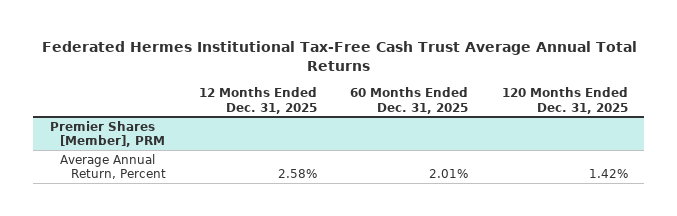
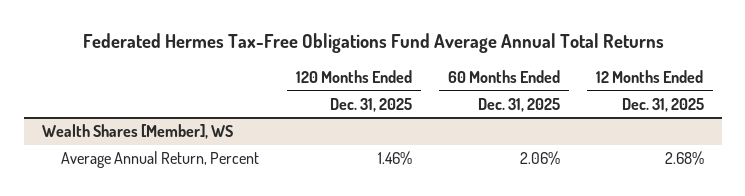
[41,40,637,71] Federated Hermes Institutional Tax-Free Cash Trust Average Annual Total Returns -> [82,33,664,54] Federated Hermes Tax-Free Obligations Fund Average Annual Total Returns
[49,120,166,148] Premier Shares [Member], PRM -> none
none -> [41,124,233,140] Wealth Shares [Member], WS
[278,169,318,179] 2.58% -> [664,151,704,166] 2.68%
[429,169,469,179] 2.01% -> [520,151,561,166] 2.06%
[588,169,628,179] 1.42% -> [377,151,412,166] 1.46%

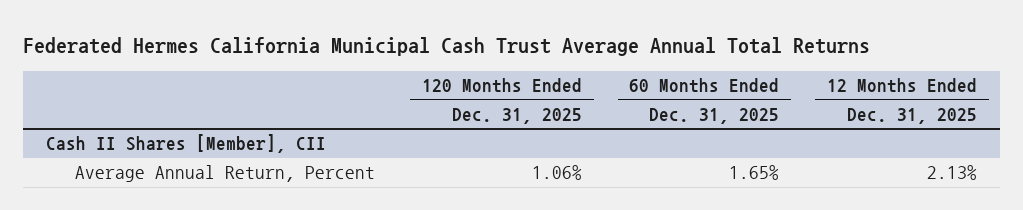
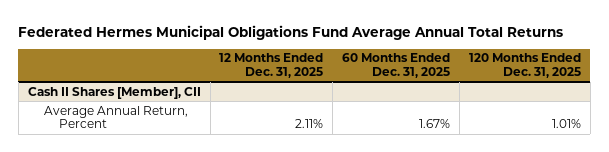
[22,36,870,56] Federated Hermes California Municipal Cash Trust Average Annual Total Returns -> [18,24,564,40] Federated Hermes Municipal Obligations Fund Average Annual Total Returns
[532,165,583,181] 1.06% -> [551,119,581,129] 1.01%
[729,165,780,181] 1.65% -> [419,119,451,129] 1.67%
[926,165,977,181] 2.13% -> [295,119,324,129] 2.11%

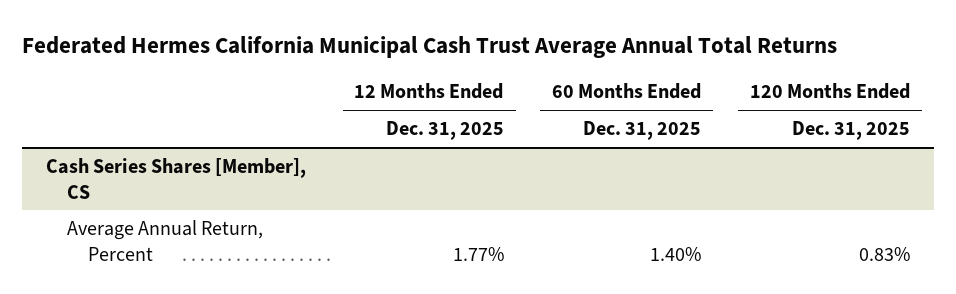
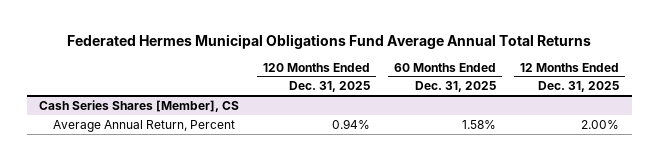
[22,36,838,59] Federated Hermes California Municipal Cash Trust Average Annual Total Returns -> [67,33,592,49] Federated Hermes Municipal Obligations Fund Average Annual Total Returns
[452,246,504,261] 1.77% -> [581,119,620,129] 2.00%
[650,246,702,261] 1.40% -> [462,119,497,129] 1.58%
[858,246,910,261] 0.83% -> [332,118,371,129] 0.94%

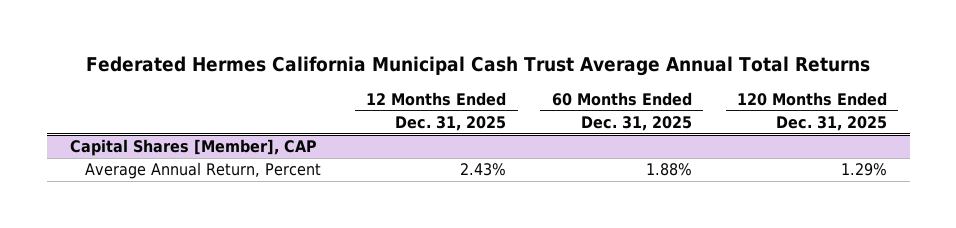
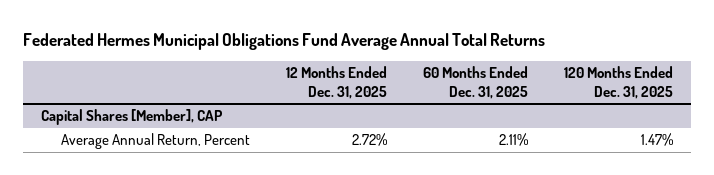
[86,56,871,77] Federated Hermes California Municipal Cash Trust Average Annual Total Returns -> [23,33,546,51] Federated Hermes Municipal Obligations Fund Average Annual Total Returns
[460,163,507,177] 2.43% -> [352,133,388,147] 2.72%
[645,163,692,177] 1.88% -> [498,133,528,147] 2.11%
[840,163,887,177] 1.29% -> [640,133,673,147] 1.47%

